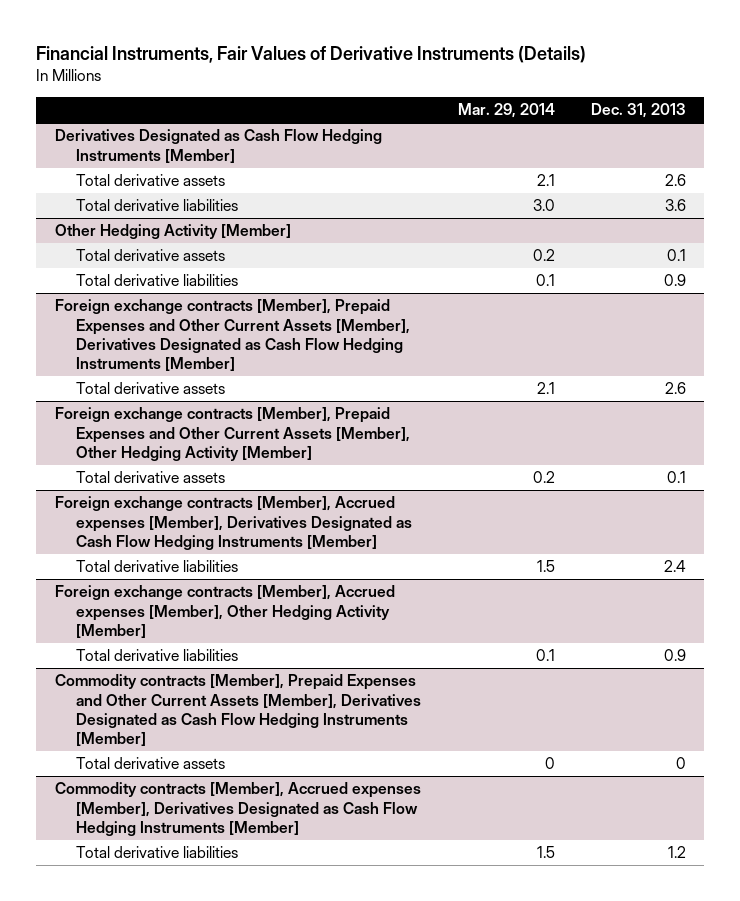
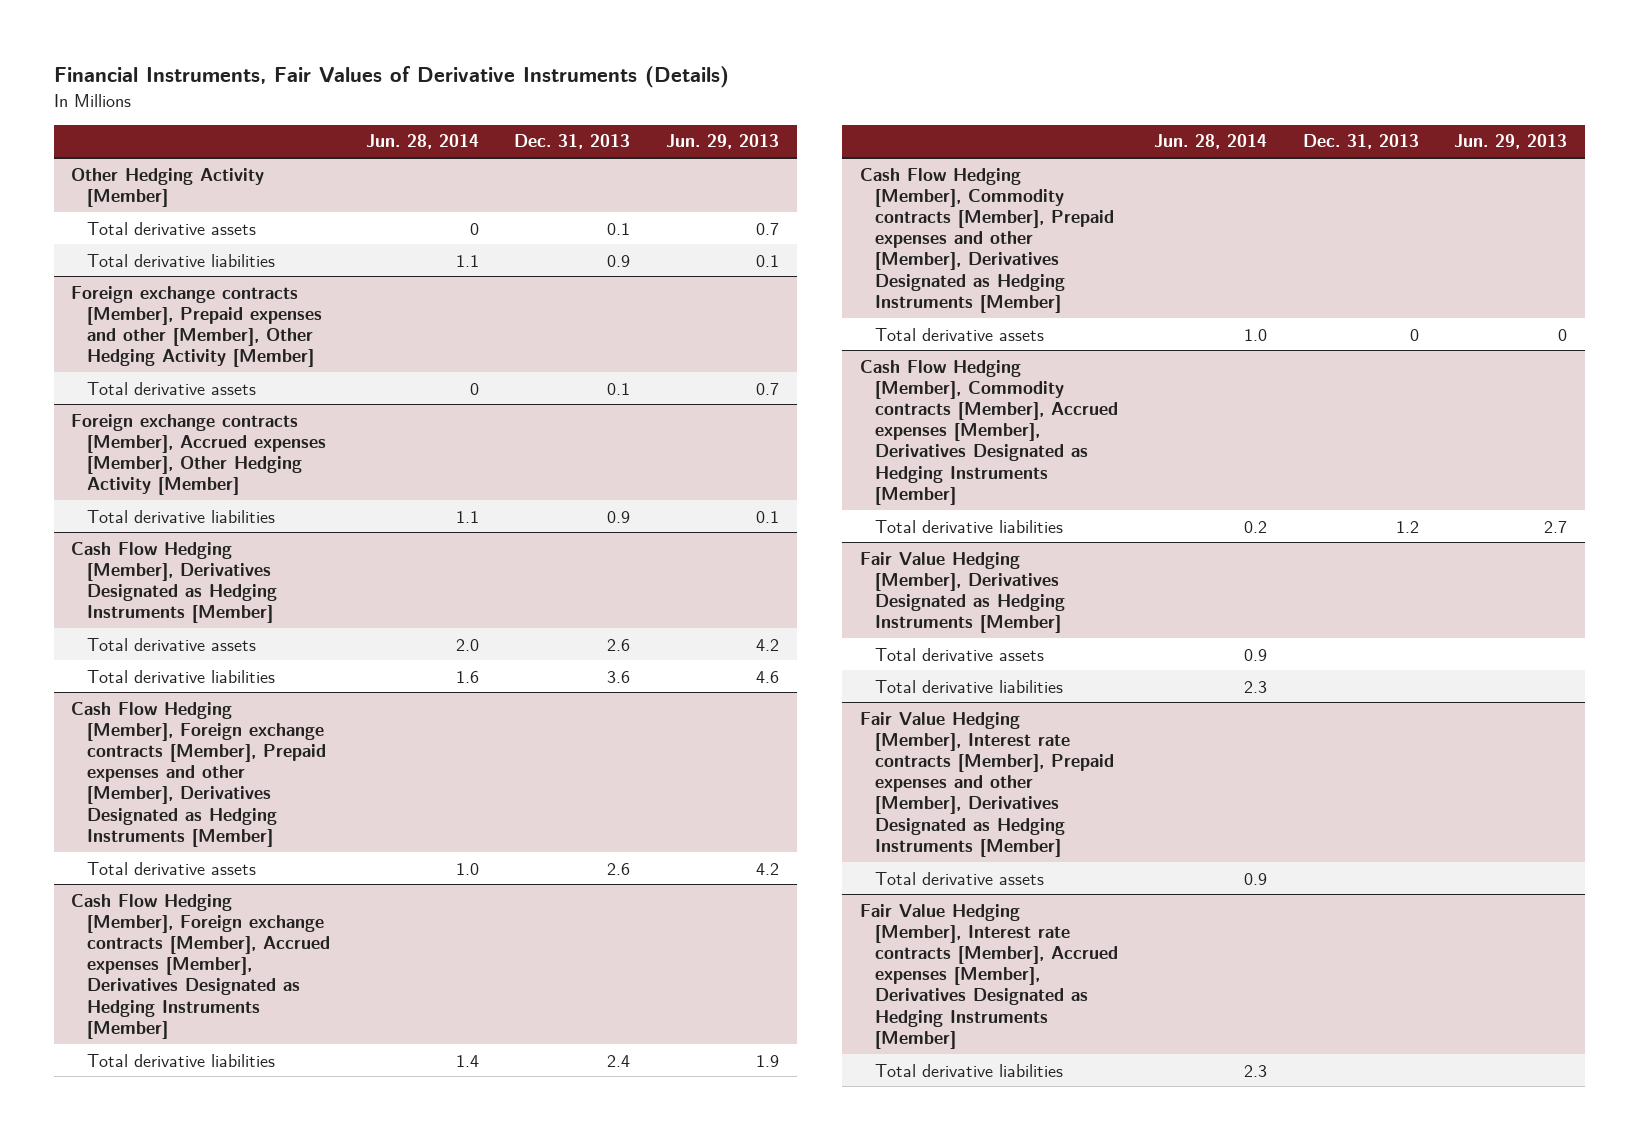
[457,103,555,119] Mar. 29, 2014 -> none
none -> [365,134,479,150] Jun. 28, 2014
none -> [665,134,779,150] Jun. 29, 2013
[54,129,382,163] Derivatives Designated as Cash Flow Hedging Instruments [Member] -> none
[76,174,226,187] Total derivative assets -> none
[76,199,239,212] Total derivative liabilities -> none
[54,299,411,372] Foreign exchange contracts [Member], Prepaid Expenses and Other Current Assets [Member], Derivatives Designated as Cash Flow Hedging Instruments [Member] -> none
[76,382,226,395] Total derivative assets -> none
[54,407,411,461] Foreign exchange contracts [Member], Prepaid Expenses and Other Current Assets [Member], Other Hedging Activity [Member] -> [71,285,322,368] Foreign exchange contracts [Member], Prepaid expenses and other [Member], Other Hedging Activity [Member]
[54,496,413,550] Foreign exchange contracts [Member], Accrued expenses [Member], Derivatives Designated as Cash Flow Hedging Instruments [Member] -> none
[76,560,239,573] Total derivative liabilities -> none
none -> [71,541,277,624] Cash Flow Hedging [Member], Derivatives Designated as Hedging Instruments [Member]
none -> [86,637,256,651] Total derivative assets
none -> [86,669,275,683] Total derivative liabilities
none -> [71,701,326,847] Cash Flow Hedging [Member], Foreign exchange contracts [Member], Prepaid expenses and other [Member], Derivatives Designated as Hedging Instruments [Member]
none -> [86,861,256,875] Total derivative assets
none -> [71,893,330,1039] Cash Flow Hedging [Member], Foreign exchange contracts [Member], Accrued expenses [Member], Derivatives Designated as Hedging Instruments [Member]
none -> [86,1053,275,1067] Total derivative liabilities
[54,674,422,747] Commodity contracts [Member], Prepaid Expenses and Other Current Assets [Member], Derivatives Designated as Cash Flow Hedging Instruments [Member] -> [859,167,1115,313] Cash Flow Hedging [Member], Commodity contracts [Member], Prepaid expenses and other [Member], Derivatives Designated as Hedging Instruments [Member]
[54,782,421,836] Commodity contracts [Member], Accrued expenses [Member], Derivatives Designated as Cash Flow Hedging Instruments [Member] -> [859,359,1119,505] Cash Flow Hedging [Member], Commodity contracts [Member], Accrued expenses [Member], Derivatives Designated as Hedging Instruments [Member]
none -> [859,551,1066,634] Fair Value Hedging [Member], Derivatives Designated as Hedging Instruments [Member]
none -> [875,647,1045,661] Total derivative assets
none -> [875,679,1064,693] Total derivative liabilities
none -> [859,711,1115,857] Fair Value Hedging [Member], Interest rate contracts [Member], Prepaid expenses and other [Member], Derivatives Designated as Hedging Instruments [Member]
none -> [875,871,1045,885] Total derivative assets
none -> [859,903,1119,1049] Fair Value Hedging [Member], Interest rate contracts [Member], Accrued expenses [Member], Derivatives Designated as Hedging Instruments [Member]
none -> [875,1063,1064,1077] Total derivative liabilities

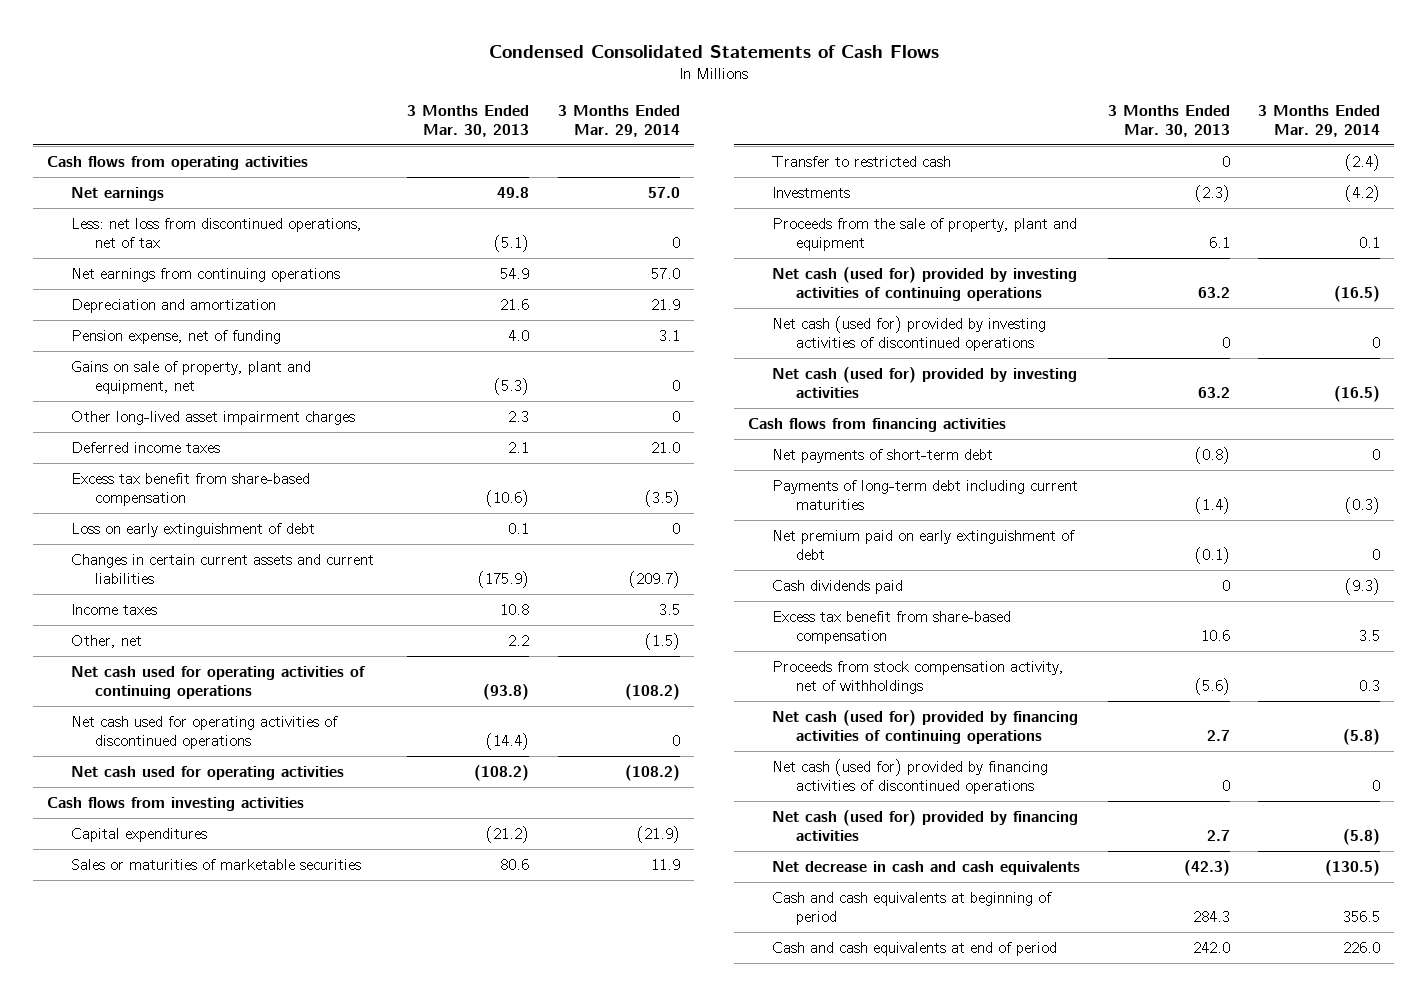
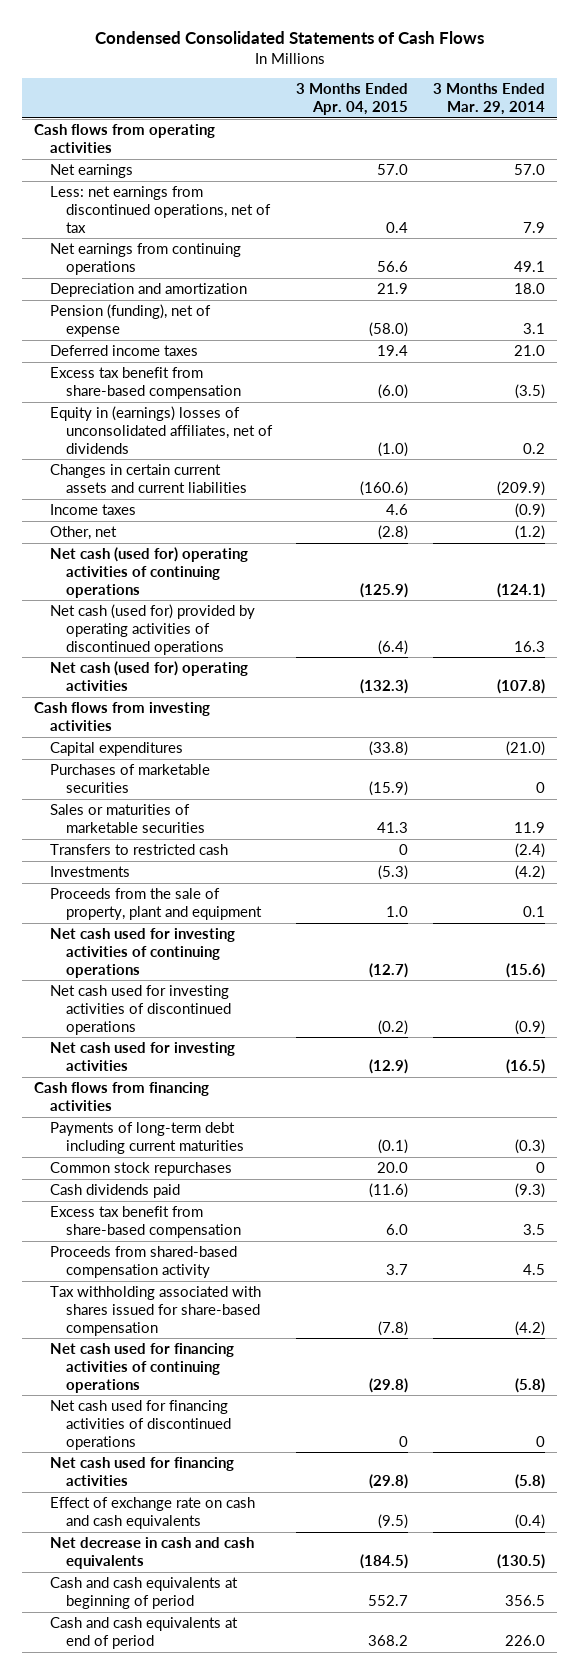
[407,105,530,137] 3 Months Ended Mar. 30, 2013 -> none
none -> [296,83,409,116] 3 Months Ended Apr. 04, 2015
[71,360,312,394] Gains on sale of property, plant and equipment, net -> none
[71,410,356,425] Other long-lived asset impairment charges -> none
[71,217,363,248] Less: net loss from discontinued operations, net of tax -> [50,186,271,233] Less: net earnings from discontinued operations, net of tax
[671,236,680,248] 0 -> [522,221,545,233] 7.9
[650,267,680,279] 57.0 -> [513,260,545,272] 49.1
[650,298,680,310] 21.9 -> [513,283,545,295] 18.0
[71,329,282,344] Pension expense, net of funding -> [50,304,212,337] Pension (funding), net of expense
[71,522,316,537] Loss on early extinguishment of debt -> none
none -> [50,406,273,454] Equity in (earnings) losses of unconsolidated affiliates, net of dividends
[628,570,680,588] (209.7) -> [496,480,545,496] (209.9)
[658,603,680,615] 3.5 -> [514,503,545,519] (0.9)
[644,632,680,650] (1.5) -> [514,525,545,541] (1.2)
[71,665,367,699] Net cash used for operating activities of continuing operations -> [50,547,249,598] Net cash (used for) operating activities of continuing operations
[624,683,680,700] (108.2) -> [496,582,545,598] (124.1)
[71,715,339,749] Net cash used for operating activities of discontinued operations -> [50,604,256,655] Net cash (used for) provided by operating activities of discontinued operations
[671,734,680,746] 0 -> [513,640,545,652] 16.3
[71,765,345,780] Net cash used for operating activities -> [50,661,249,691] Net cash (used for) operating activities
[624,764,680,781] (108.2) -> [496,678,545,694] (107.8)
[636,825,680,843] (21.9) -> [505,741,545,757] (21.0)
none -> [50,764,211,793] Purchases of marketable securities
[771,155,951,167] Transfer to restricted cash -> [50,844,229,856] Transfers to restricted cash
[771,266,1077,301] Net cash (used for) provided by investing activities of continuing operations -> [50,928,236,978] Net cash used for investing activities of continuing operations
[1334,285,1381,302] (16.5) -> [505,962,545,978] (15.6)
[771,315,1046,351] Net cash (used for) provided by investing activities of discontinued operations -> [50,985,231,1035] Net cash used for investing activities of discontinued operations
[1372,336,1381,348] 0 -> [514,1019,545,1035] (0.9)
[771,366,1077,398] Net cash (used for) provided by investing activities -> [50,1042,236,1071] Net cash used for investing activities
[771,448,993,463] Net payments of short-term debt -> none
[771,529,1075,560] Net premium paid on early extinguishment of debt -> none
none -> [50,1162,233,1177] Common stock repurchases
[771,660,1064,694] Proceeds from stock compensation activity, net of withholdings -> none
none -> [50,1246,238,1278] Proceeds from shared-based compensation activity
none -> [50,1286,262,1336] Tax withholding associated with shares issued for share-based compensation
[771,709,1078,744] Net cash (used for) provided by financing activities of continuing operations -> [50,1343,235,1393] Net cash used for financing activities of continuing operations
[771,758,1048,794] Net cash (used for) provided by financing activities of discontinued operations -> [50,1400,231,1450] Net cash used for financing activities of discontinued operations
[771,809,1078,841] Net cash (used for) provided by financing activities -> [50,1457,235,1486] Net cash used for financing activities
none -> [50,1497,256,1529] Effect of exchange rate on cash and cash equivalents

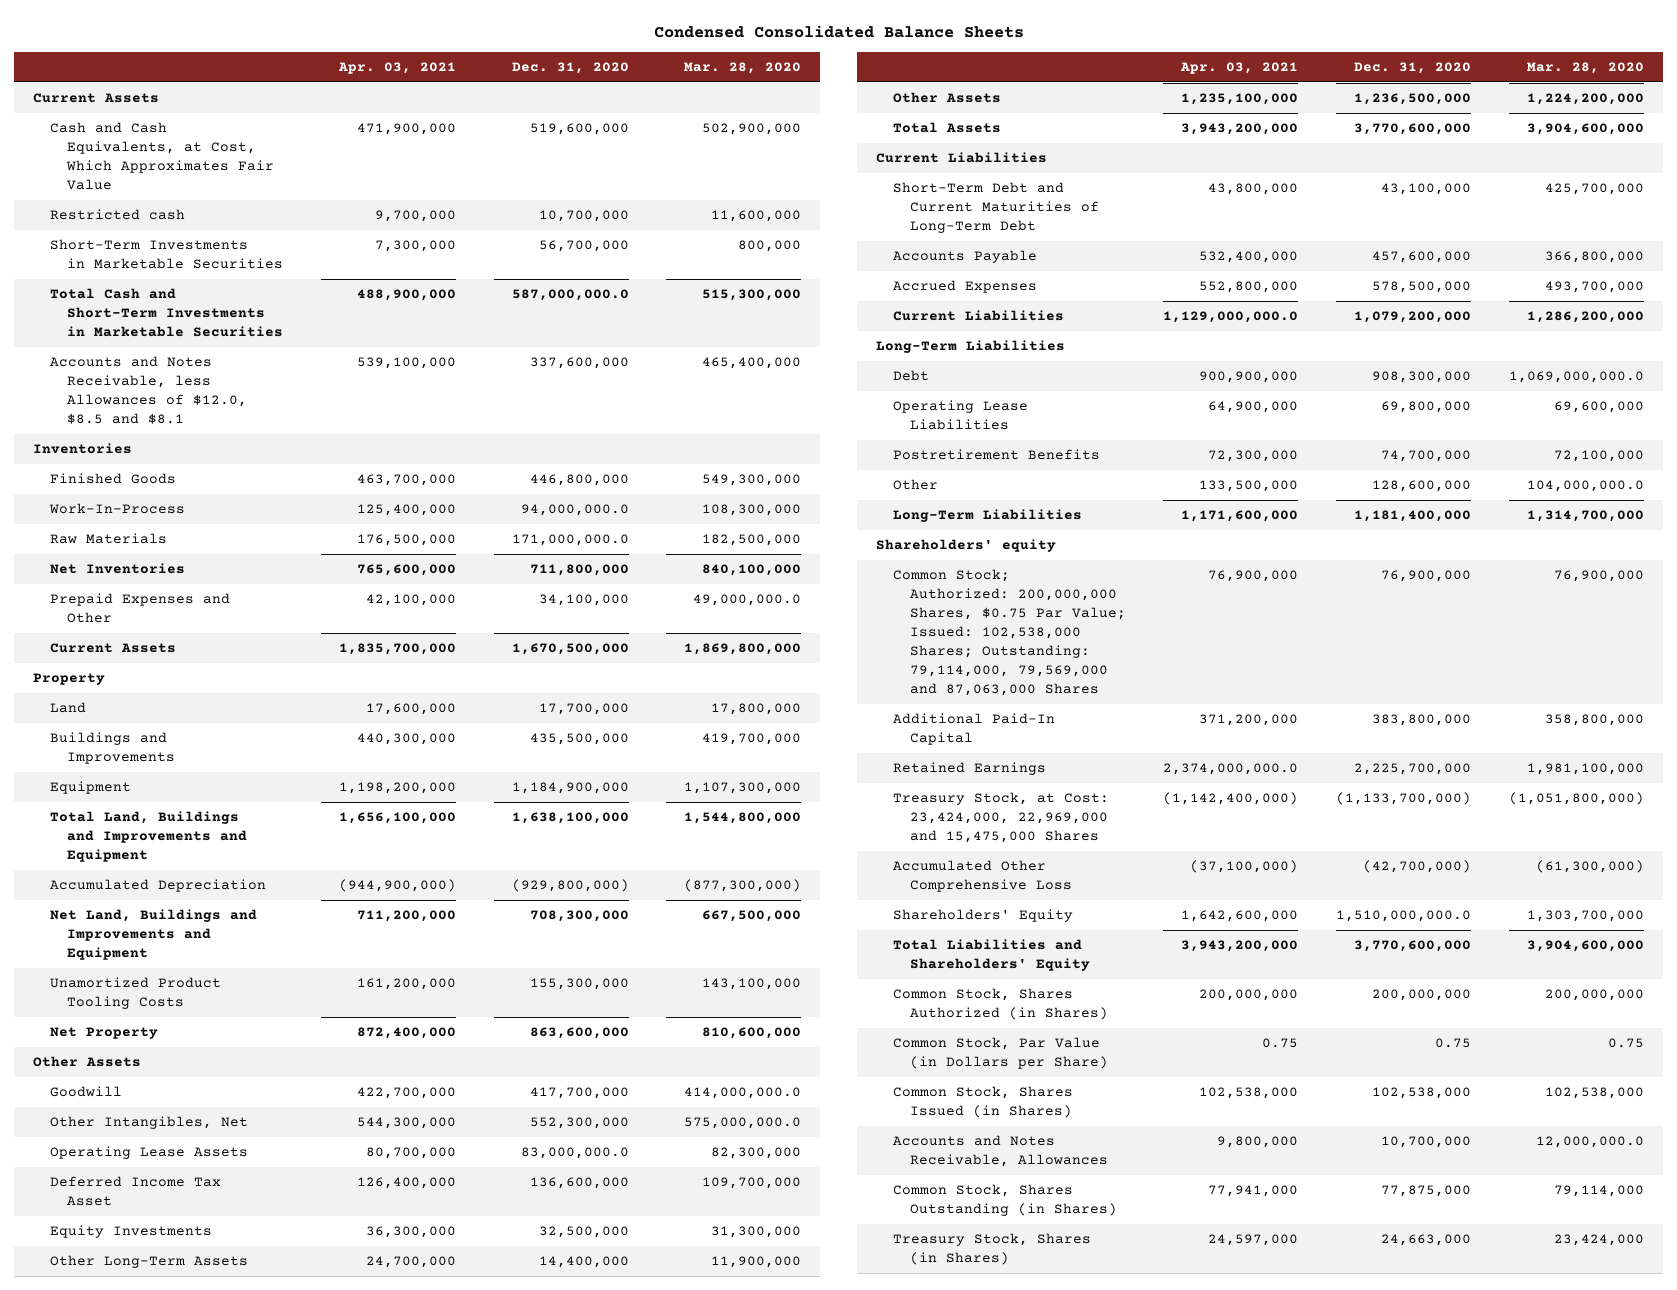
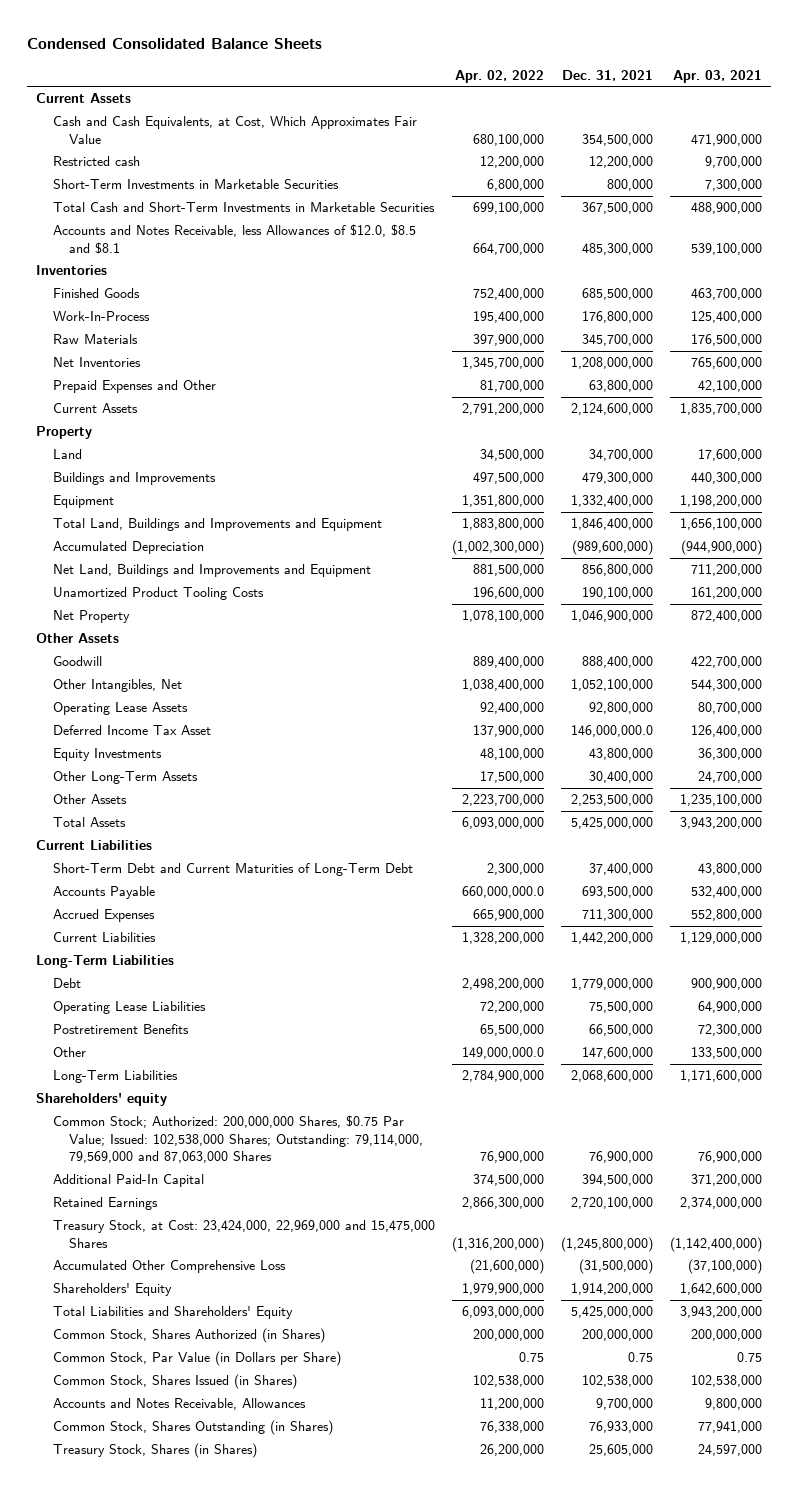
[511,61,629,74] Dec. 31, 2020 -> none
[684,61,802,74] Mar. 28, 2020 -> none
none -> [454,69,544,83] Apr. 02, 2022
none -> [562,69,654,81] Dec. 31, 2021
[1163,311,1299,324] 1,129,000,000.0 -> [680,932,763,945] 1,129,000,000
[1163,763,1299,776] 2,374,000,000.0 -> [680,1197,763,1210] 2,374,000,000

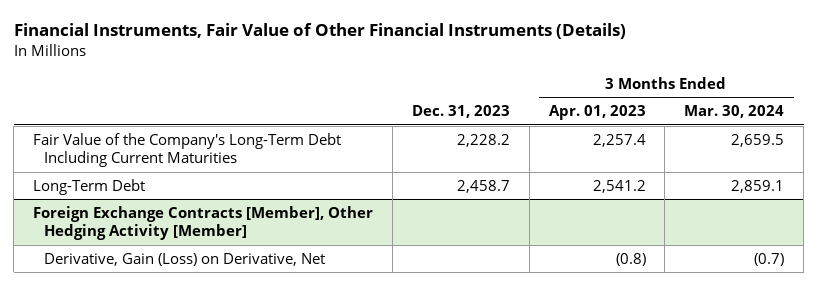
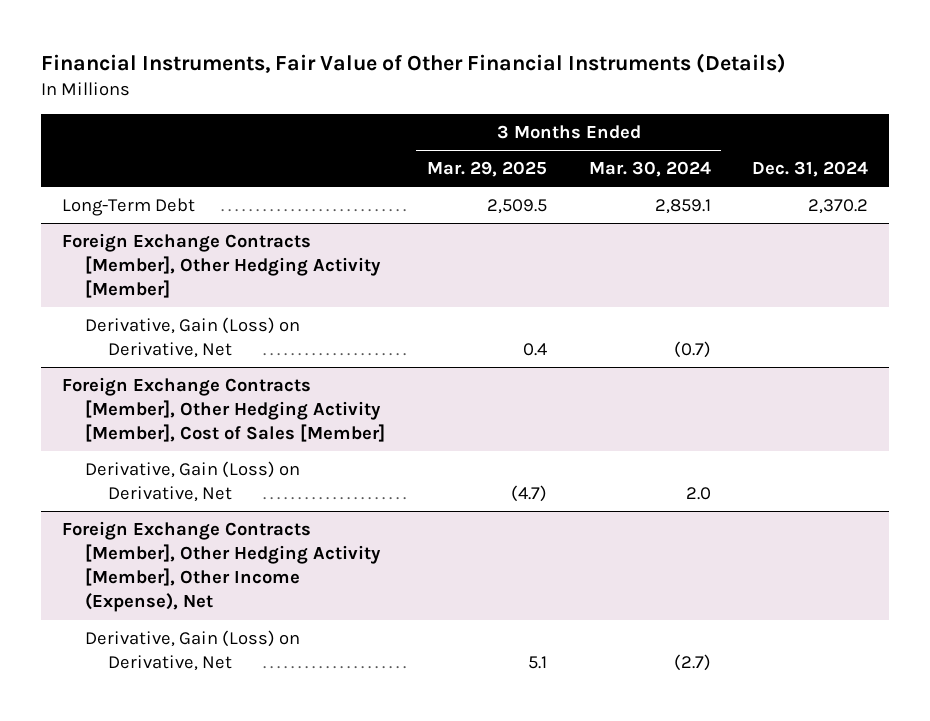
[411,105,510,119] Dec. 31, 2023 -> none
[548,105,646,121] Apr. 01, 2023 -> none
none -> [426,160,547,177] Mar. 29, 2025
none -> [752,160,869,177] Dec. 31, 2024
[33,132,342,168] Fair Value of the Company's Long-Term Debt Including Current Maturities -> none
none -> [62,376,386,443] Foreign Exchange Contracts [Member], Other Hedging Activity [Member], Cost of Sales [Member]
none -> [85,460,301,503] Derivative, Gain (Loss) on Derivative, Net
none -> [62,520,382,613] Foreign Exchange Contracts [Member], Other Hedging Activity [Member], Other Income (Expense), Net
none -> [85,629,301,672] Derivative, Gain (Loss) on Derivative, Net

